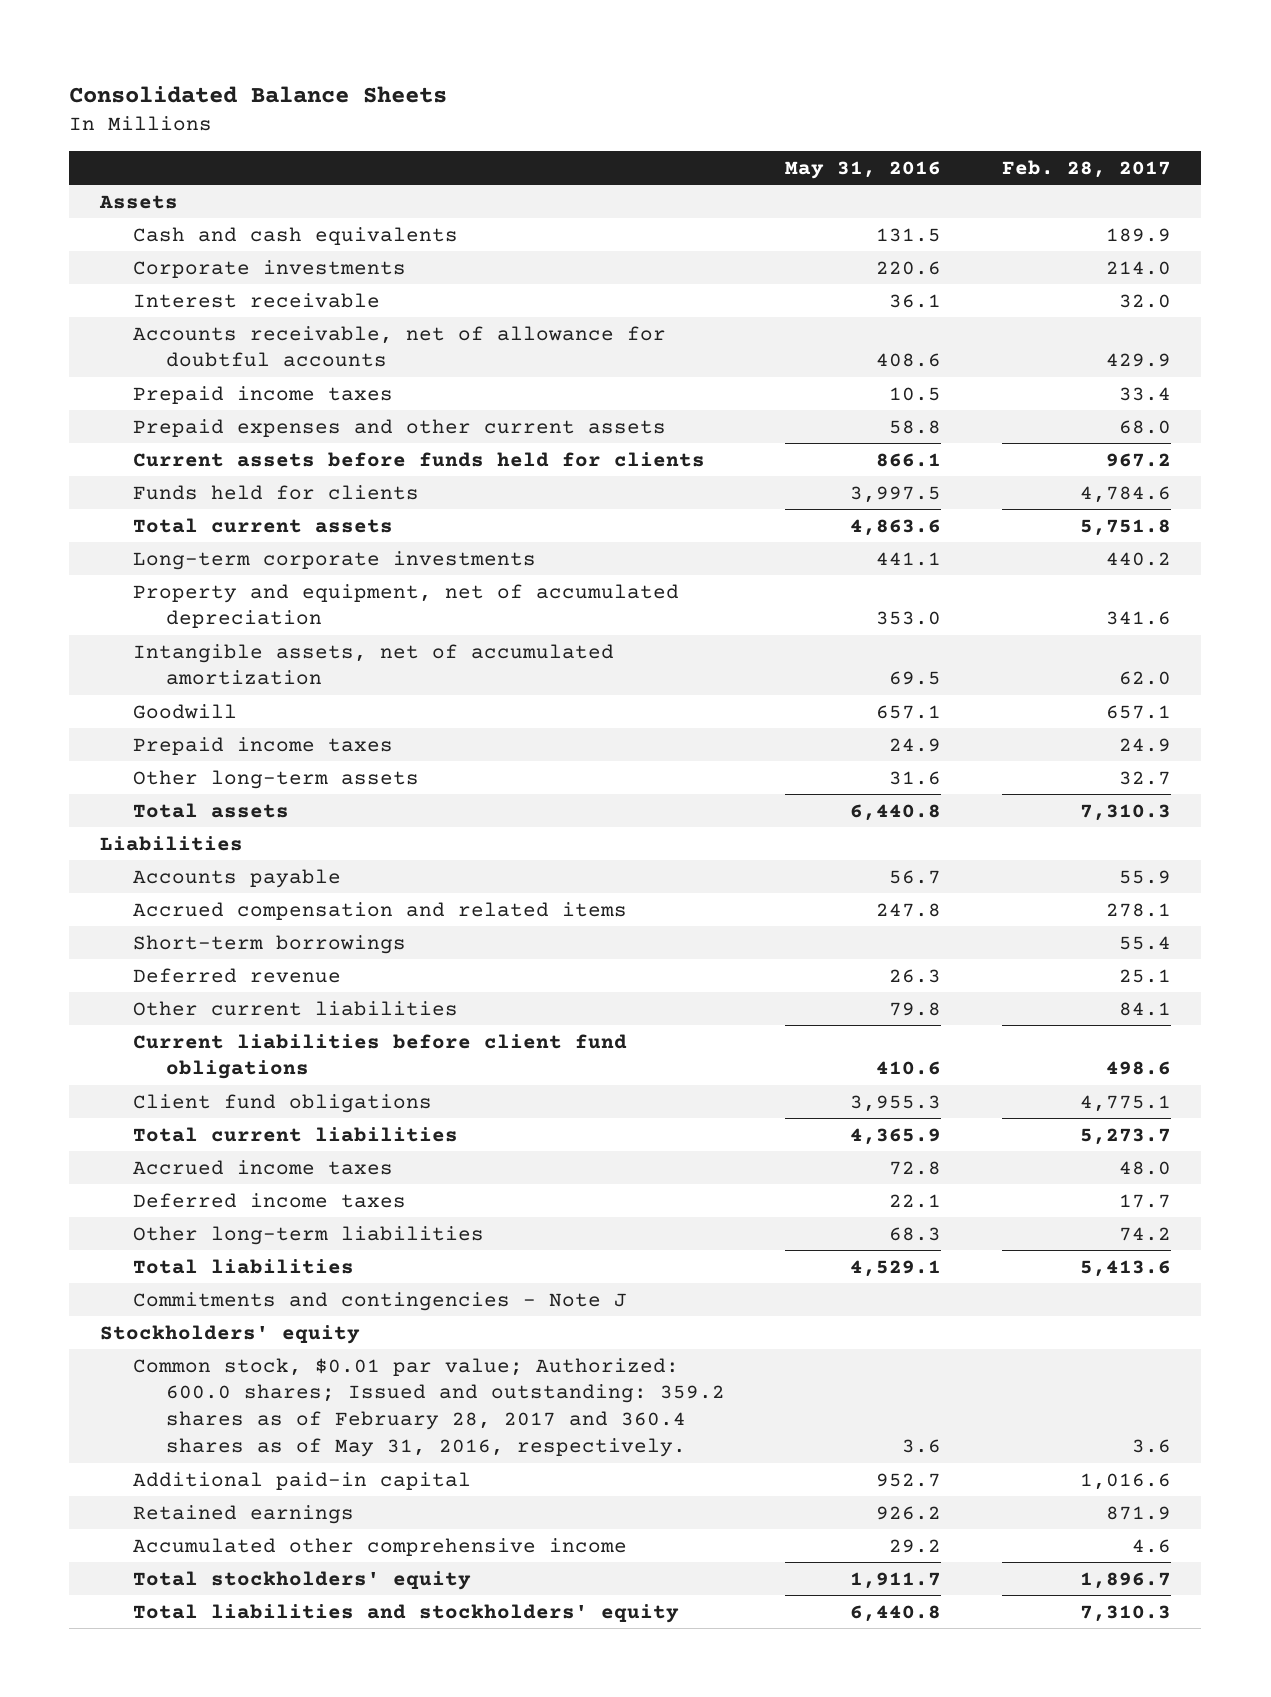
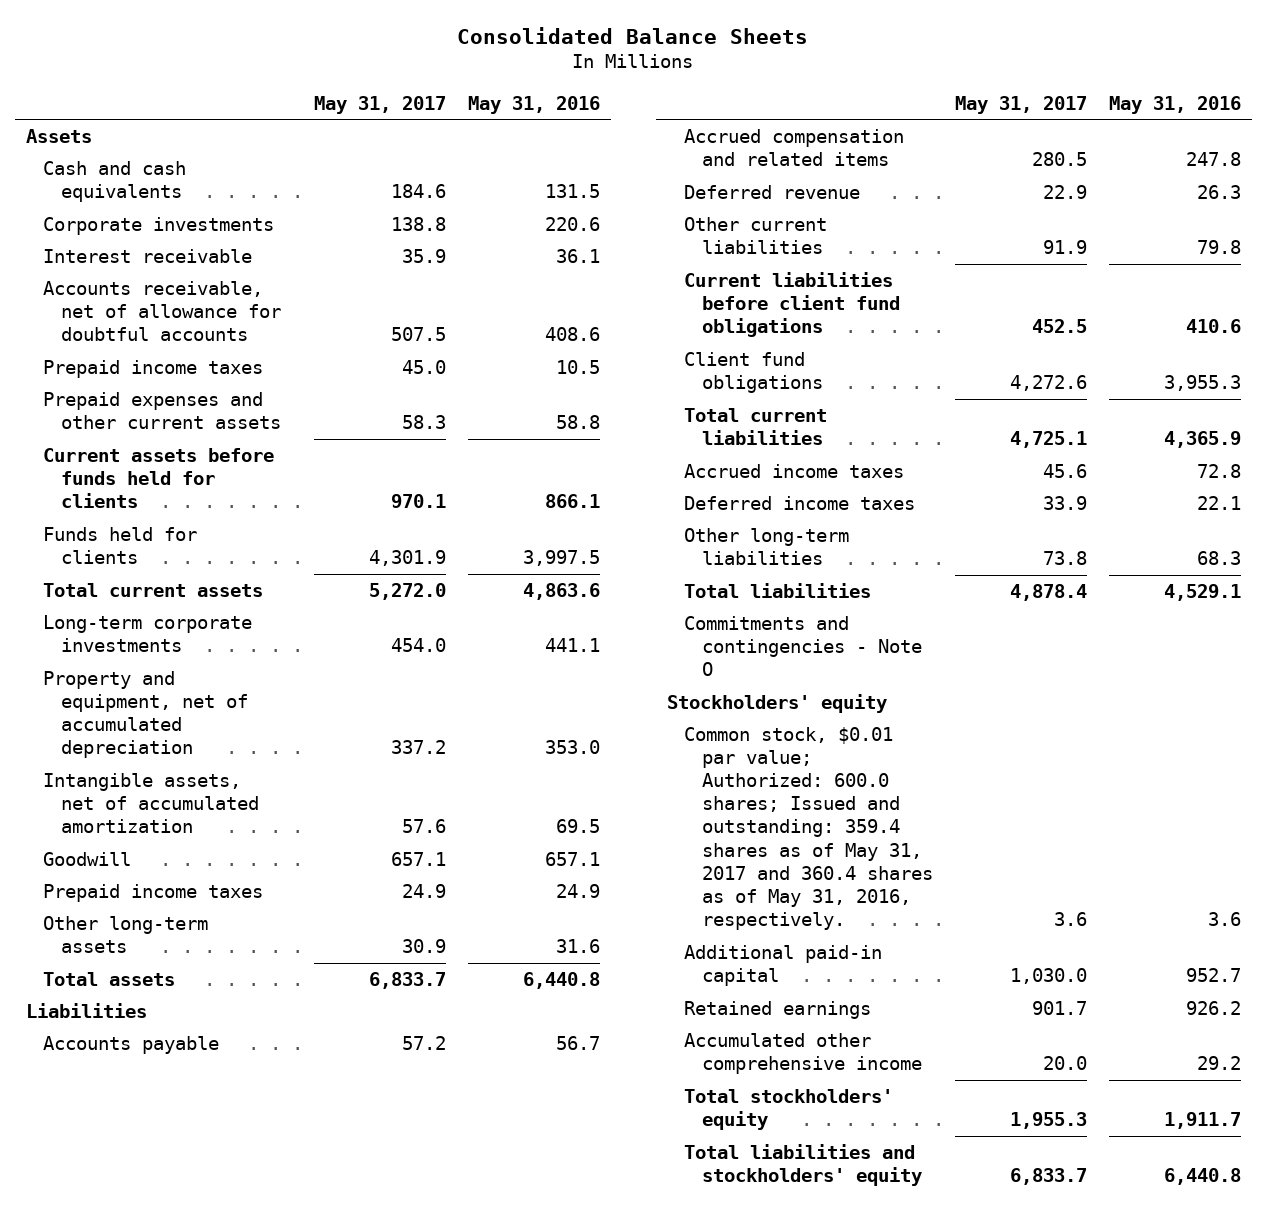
[1002,159,1172,178] Feb. 28, 2017 -> none
none -> [313,95,446,114] May 31, 2017
[132,934,406,954] Short-term borrowings -> none
[132,1291,627,1311] Commitments and contingencies - Note J -> [684,615,922,677] Commitments and contingencies - Note O
[132,1357,725,1458] Common stock, $0.01 par value; Authorized: 600.0 shares; Issued and outstanding: 359.2 shares as of February 28, 2017 and 360.4 shares as of May 31, 2016, respectively. -> [684,726,933,930] Common stock, $0.01 par value; Authorized: 600.0 shares; Issued and outstanding: 359.4 shares as of May 31, 2017 and 360.4 shares as of May 31, 2016, respectively.

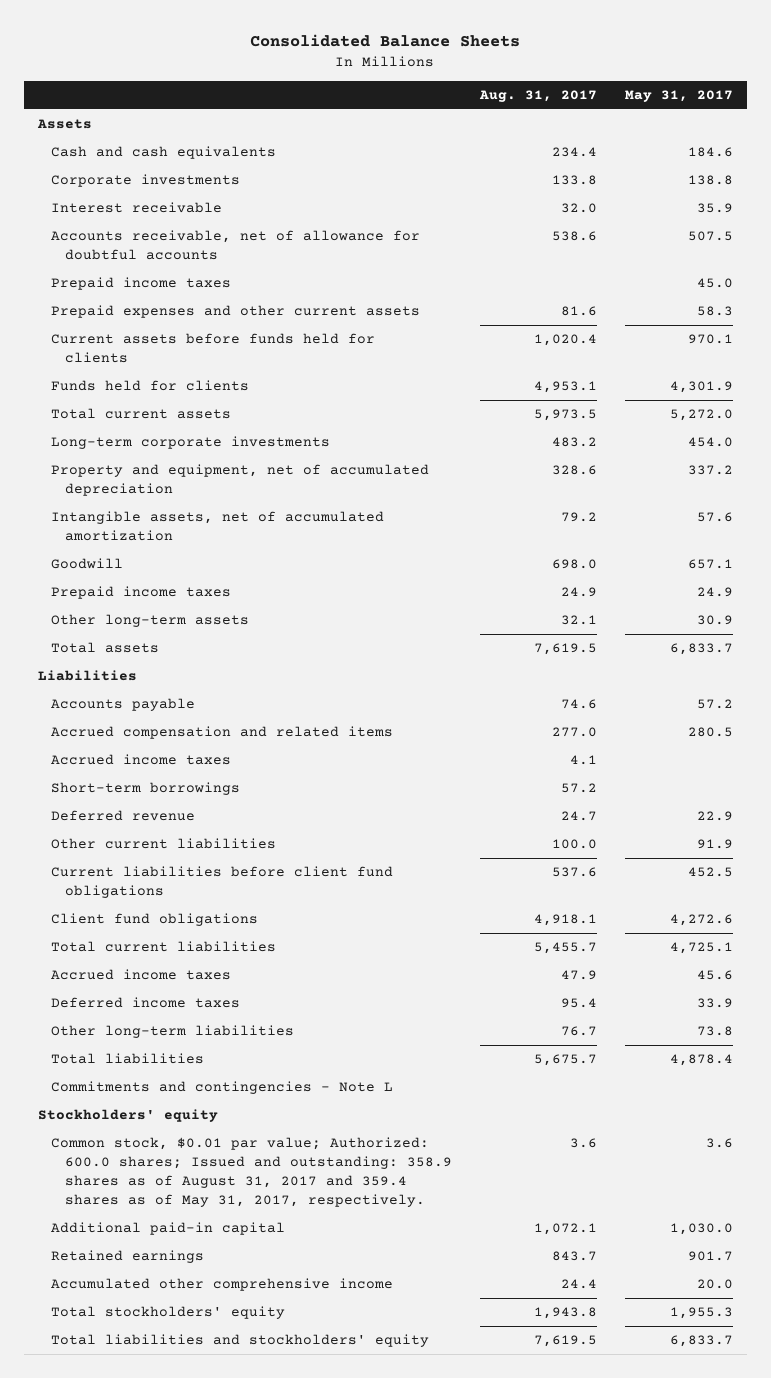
[467,95,600,114] May 31, 2016 -> none
none -> [478,89,597,102] Aug. 31, 2017
none -> [51,754,232,766] Accrued income taxes
none -> [51,782,241,796] Short-term borrowings
[684,615,922,677] Commitments and contingencies - Note O -> [51,1081,394,1095] Commitments and contingencies - Note L
[684,726,933,930] Common stock, $0.01 par value; Authorized: 600.0 shares; Issued and outstanding: 359.4 shares as of May 31, 2017 and 360.4 shares as of May 31, 2016, respectively. -> [51,1137,452,1208] Common stock, $0.01 par value; Authorized: 600.0 shares; Issued and outstanding: 358.9 shares as of August 31, 2017 and 359.4 shares as of May 31, 2017, respectively.

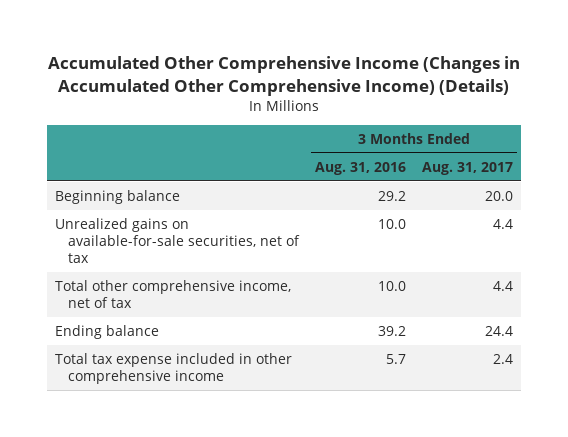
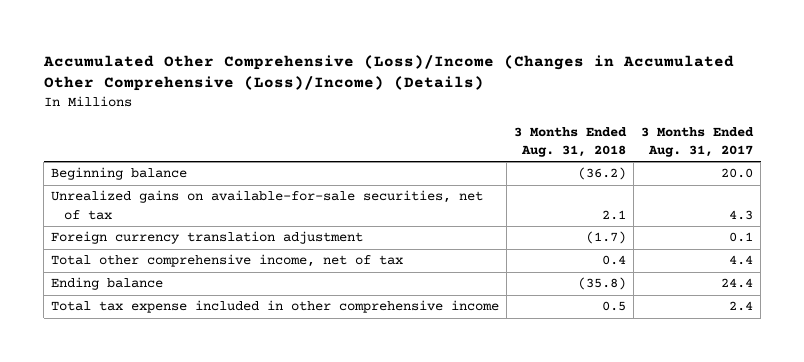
[47,56,520,96] Accumulated Other Comprehensive Income (Changes in Accumulated Other Comprehensive Income) (Details) -> [42,54,734,92] Accumulated Other Comprehensive (Loss)/Income (Changes in Accumulated Other Comprehensive (Loss)/Income) (Details)
[315,161,407,175] Aug. 31, 2016 -> none
none -> [514,126,628,158] 3 Months Ended Aug. 31, 2018
[492,218,513,229] 4.4 -> [729,209,754,220] 4.3
none -> [51,231,364,245] Foreign currency translation adjustment

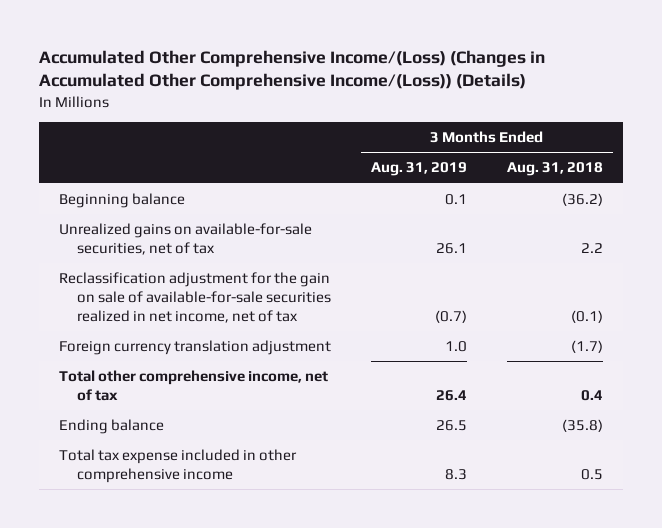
[42,54,734,92] Accumulated Other Comprehensive (Loss)/Income (Changes in Accumulated Other Comprehensive (Loss)/Income) (Details) -> [39,49,546,91] Accumulated Other Comprehensive Income/(Loss) (Changes in Accumulated Other Comprehensive Income/(Loss)) (Details)
[641,126,755,158] 3 Months Ended Aug. 31, 2017 -> none
none -> [370,162,467,177] Aug. 31, 2019
[602,209,627,220] 2.1 -> [580,242,603,253] 2.2
none -> [59,272,331,323] Reclassification adjustment for the gain on sale of available-for-sale securities realized in net income, net of tax

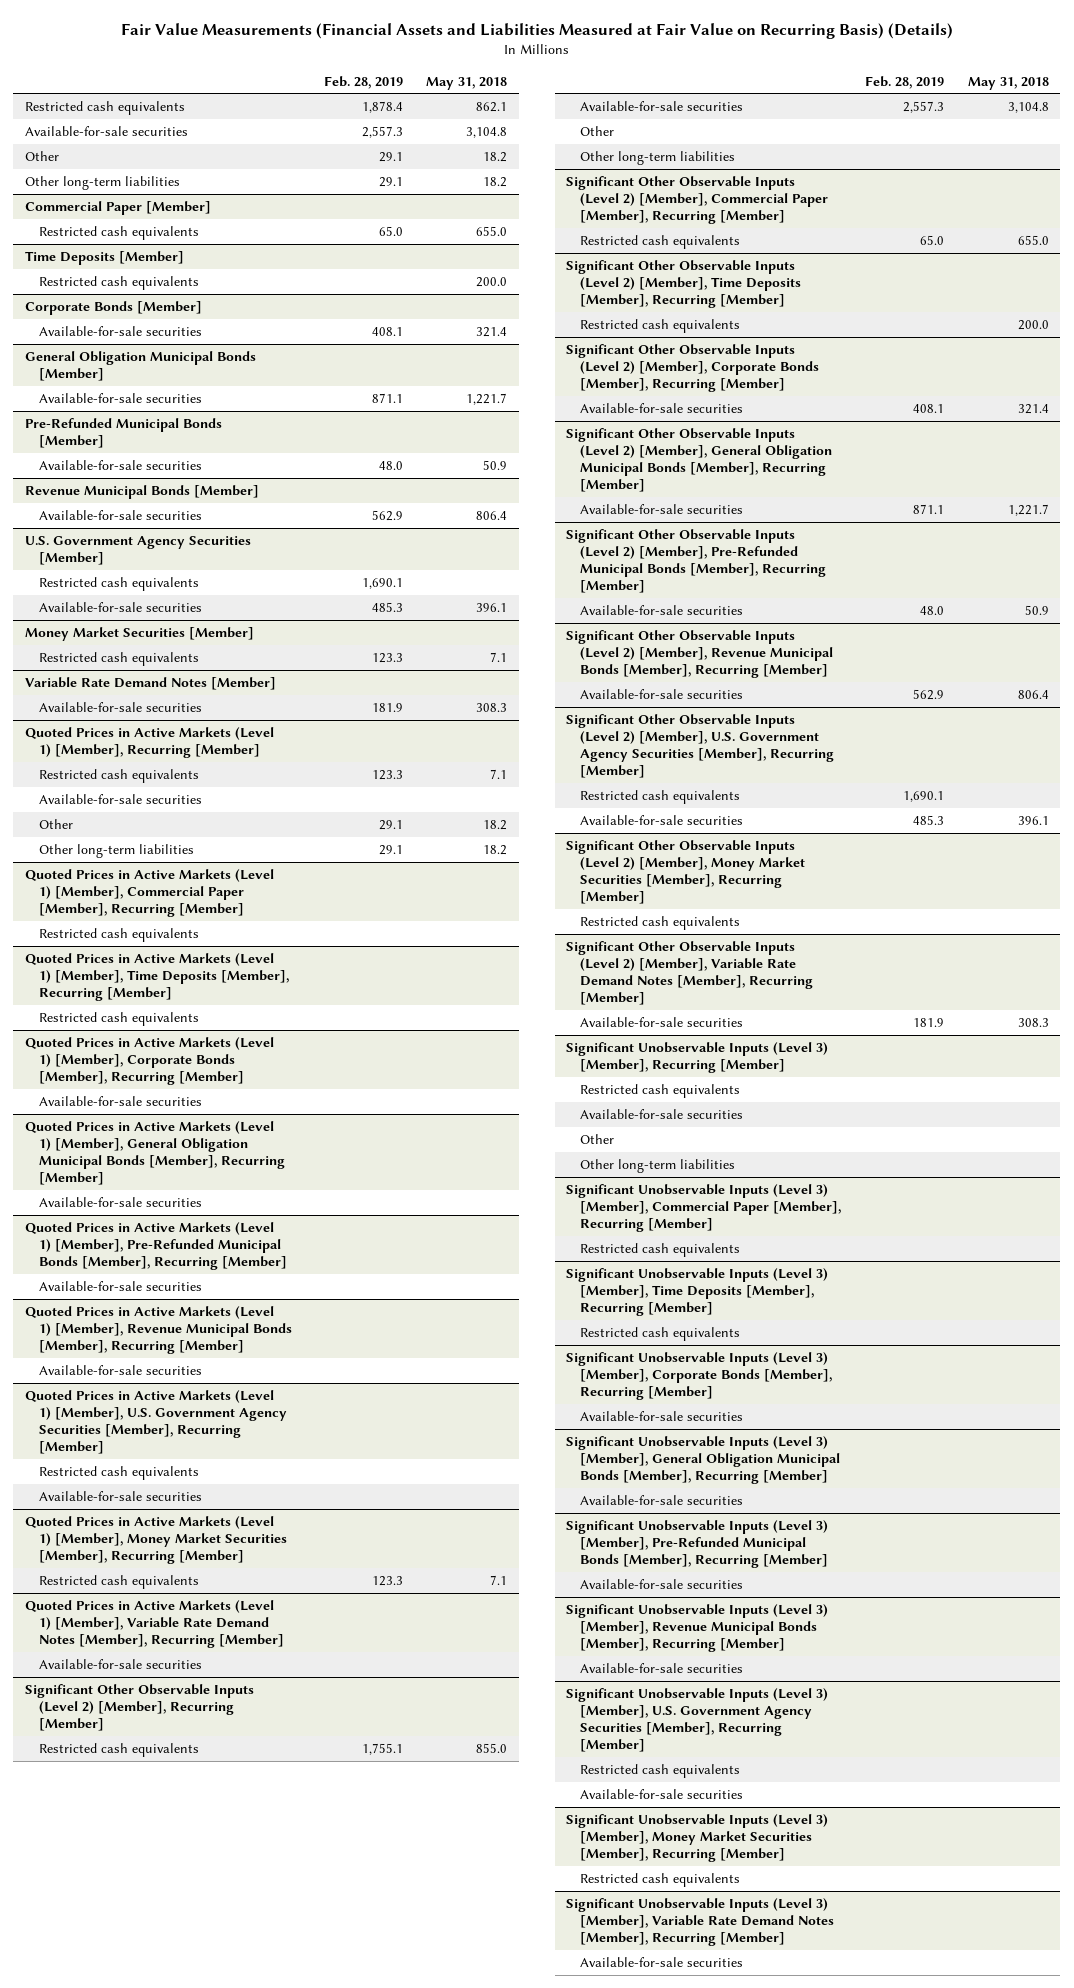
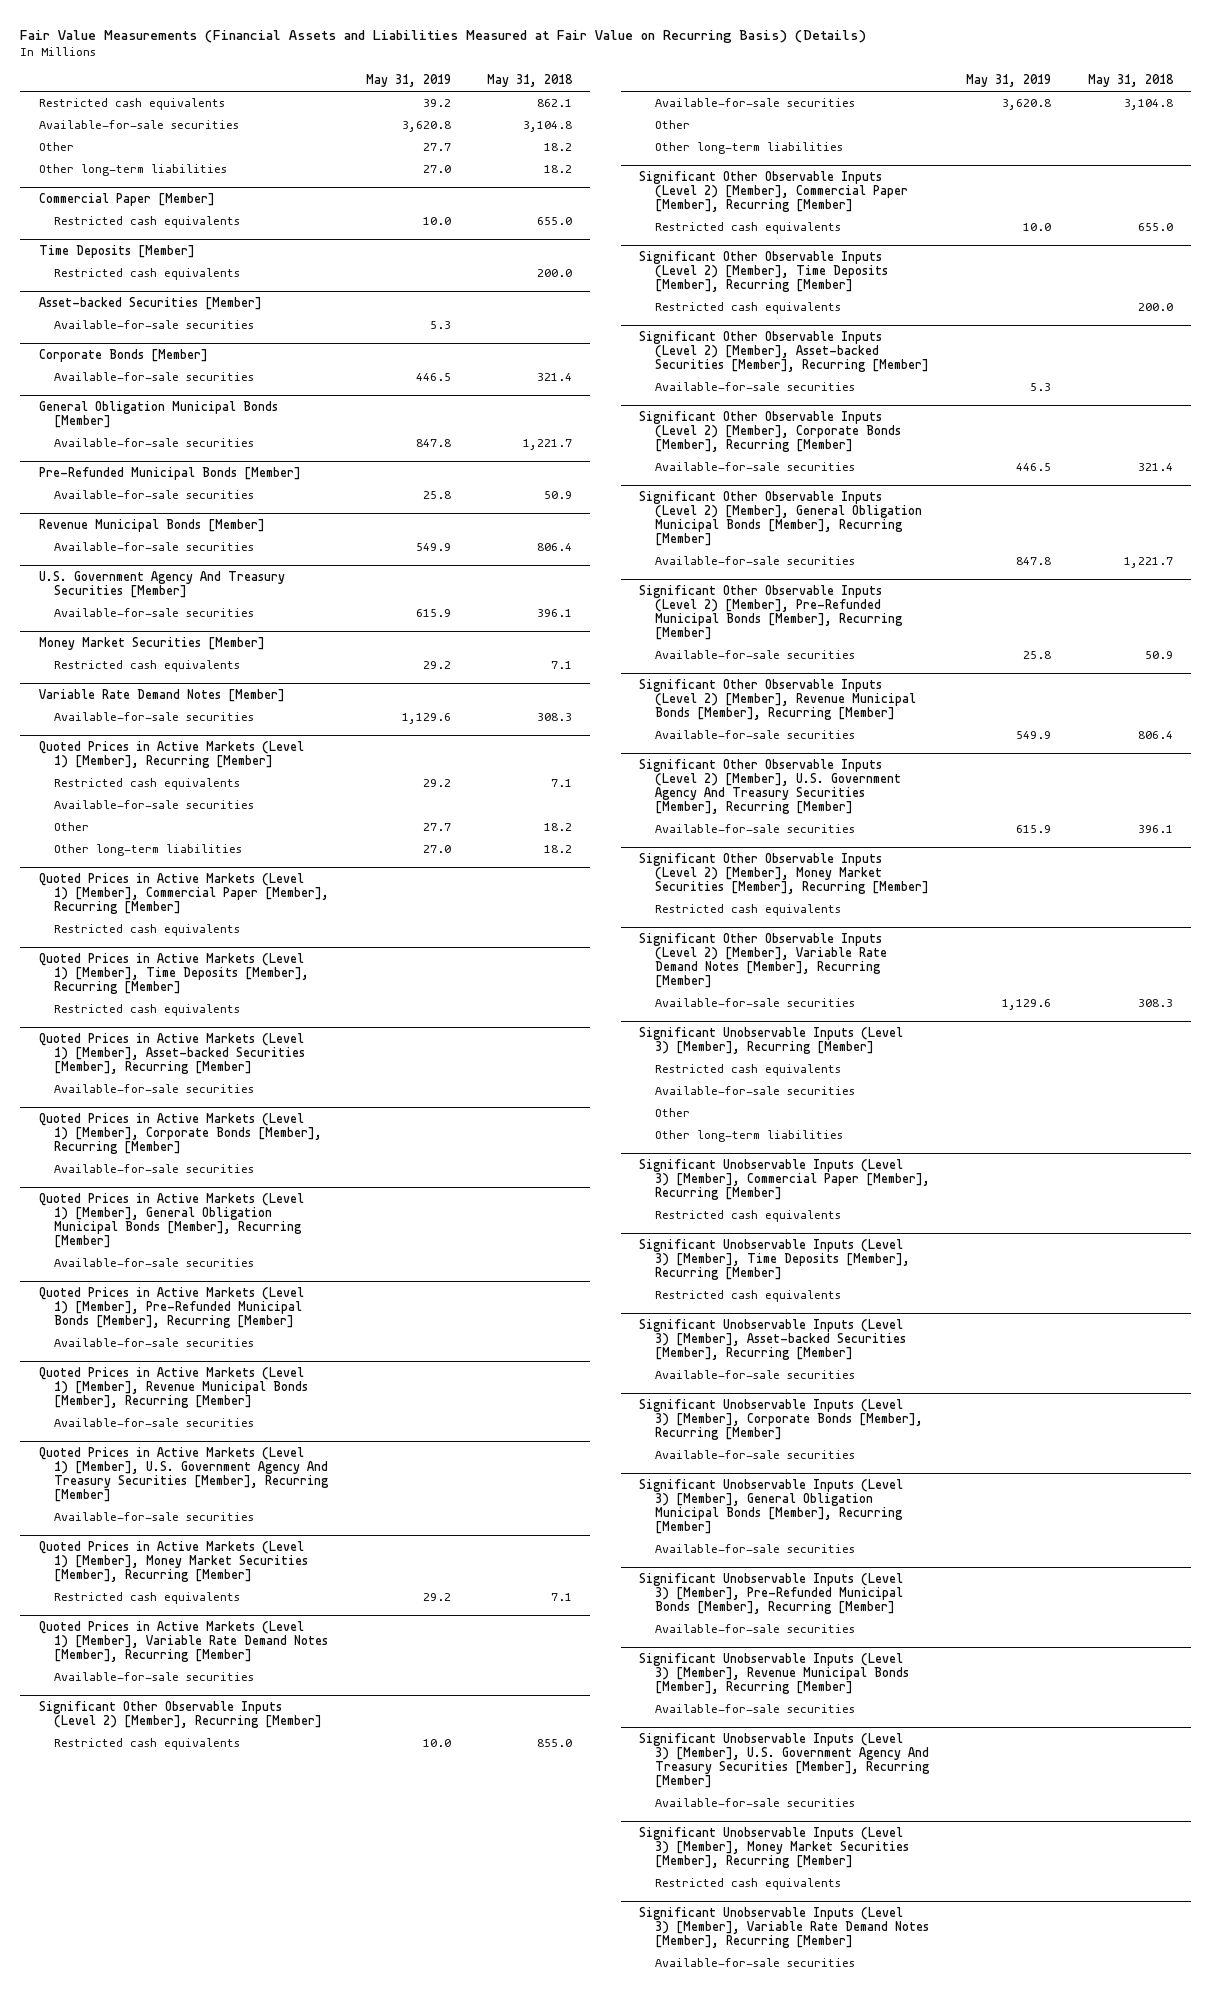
[323,75,403,89] Feb. 28, 2019 -> none
none -> [365,74,451,88] May 31, 2019
none -> [38,296,262,310] Asset-backed Securities [Member]
none -> [54,320,255,330] Available-for-sale securities
[38,577,199,592] Restricted cash equivalents -> none
[24,536,251,566] U.S. Government Agency Securities [Member] -> [38,570,285,598] U.S. Government Agency And Treasury Securities [Member]
none -> [38,1032,306,1075] Quoted Prices in Active Markets (Level 1) [Member], Asset-backed Securities [Member], Recurring [Member]
none -> [54,1084,255,1094] Available-for-sale securities
[38,1466,199,1481] Restricted cash equivalents -> none
[24,1390,287,1454] Quoted Prices in Active Markets (Level 1) [Member], U.S. Government Agency Securities [Member], Recurring [Member] -> [38,1446,330,1503] Quoted Prices in Active Markets (Level 1) [Member], U.S. Government Agency And Treasury Securities [Member], Recurring [Member]
none -> [639,330,929,373] Significant Other Observable Inputs (Level 2) [Member], Asset-backed Securities [Member], Recurring [Member]
none -> [654,382,855,392] Available-for-sale securities
[580,790,741,805] Restricted cash equivalents -> none
[566,714,835,778] Significant Other Observable Inputs (Level 2) [Member], U.S. Government Agency Securities [Member], Recurring [Member] -> [639,758,901,815] Significant Other Observable Inputs (Level 2) [Member], U.S. Government Agency And Treasury Securities [Member], Recurring [Member]
none -> [639,1318,906,1361] Significant Unobservable Inputs (Level 3) [Member], Asset-backed Securities [Member], Recurring [Member]
none -> [654,1370,855,1380] Available-for-sale securities
[580,1764,741,1779] Restricted cash equivalents -> none
[566,1688,829,1752] Significant Unobservable Inputs (Level 3) [Member], U.S. Government Agency Securities [Member], Recurring [Member] -> [639,1732,930,1789] Significant Unobservable Inputs (Level 3) [Member], U.S. Government Agency And Treasury Securities [Member], Recurring [Member]

